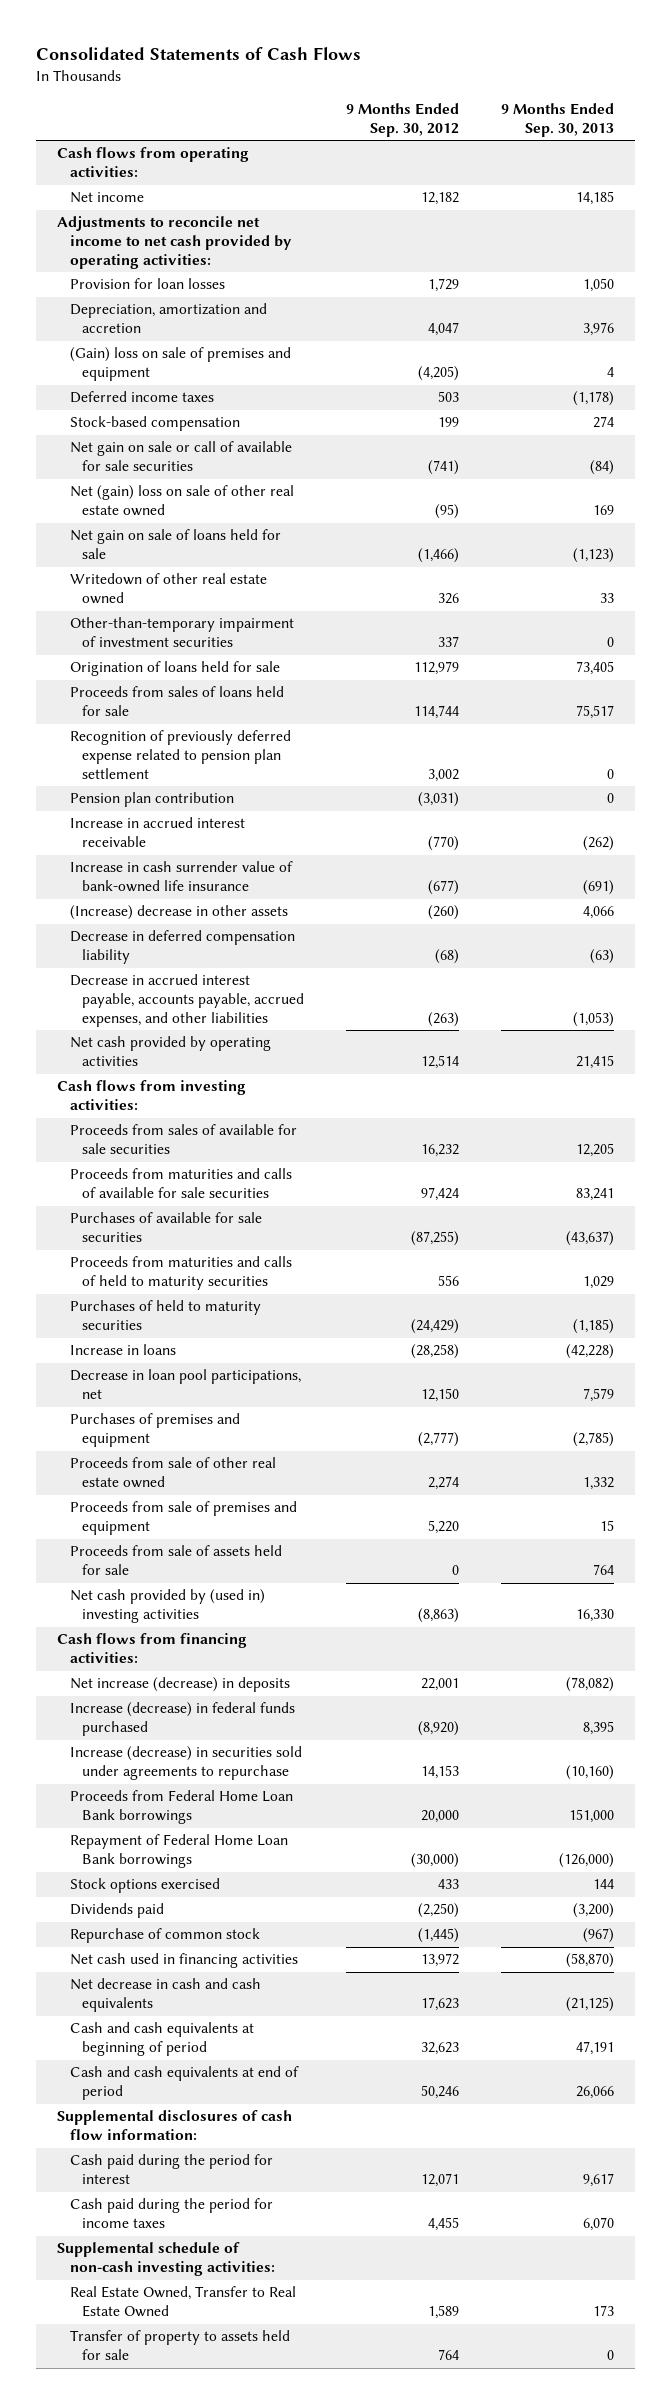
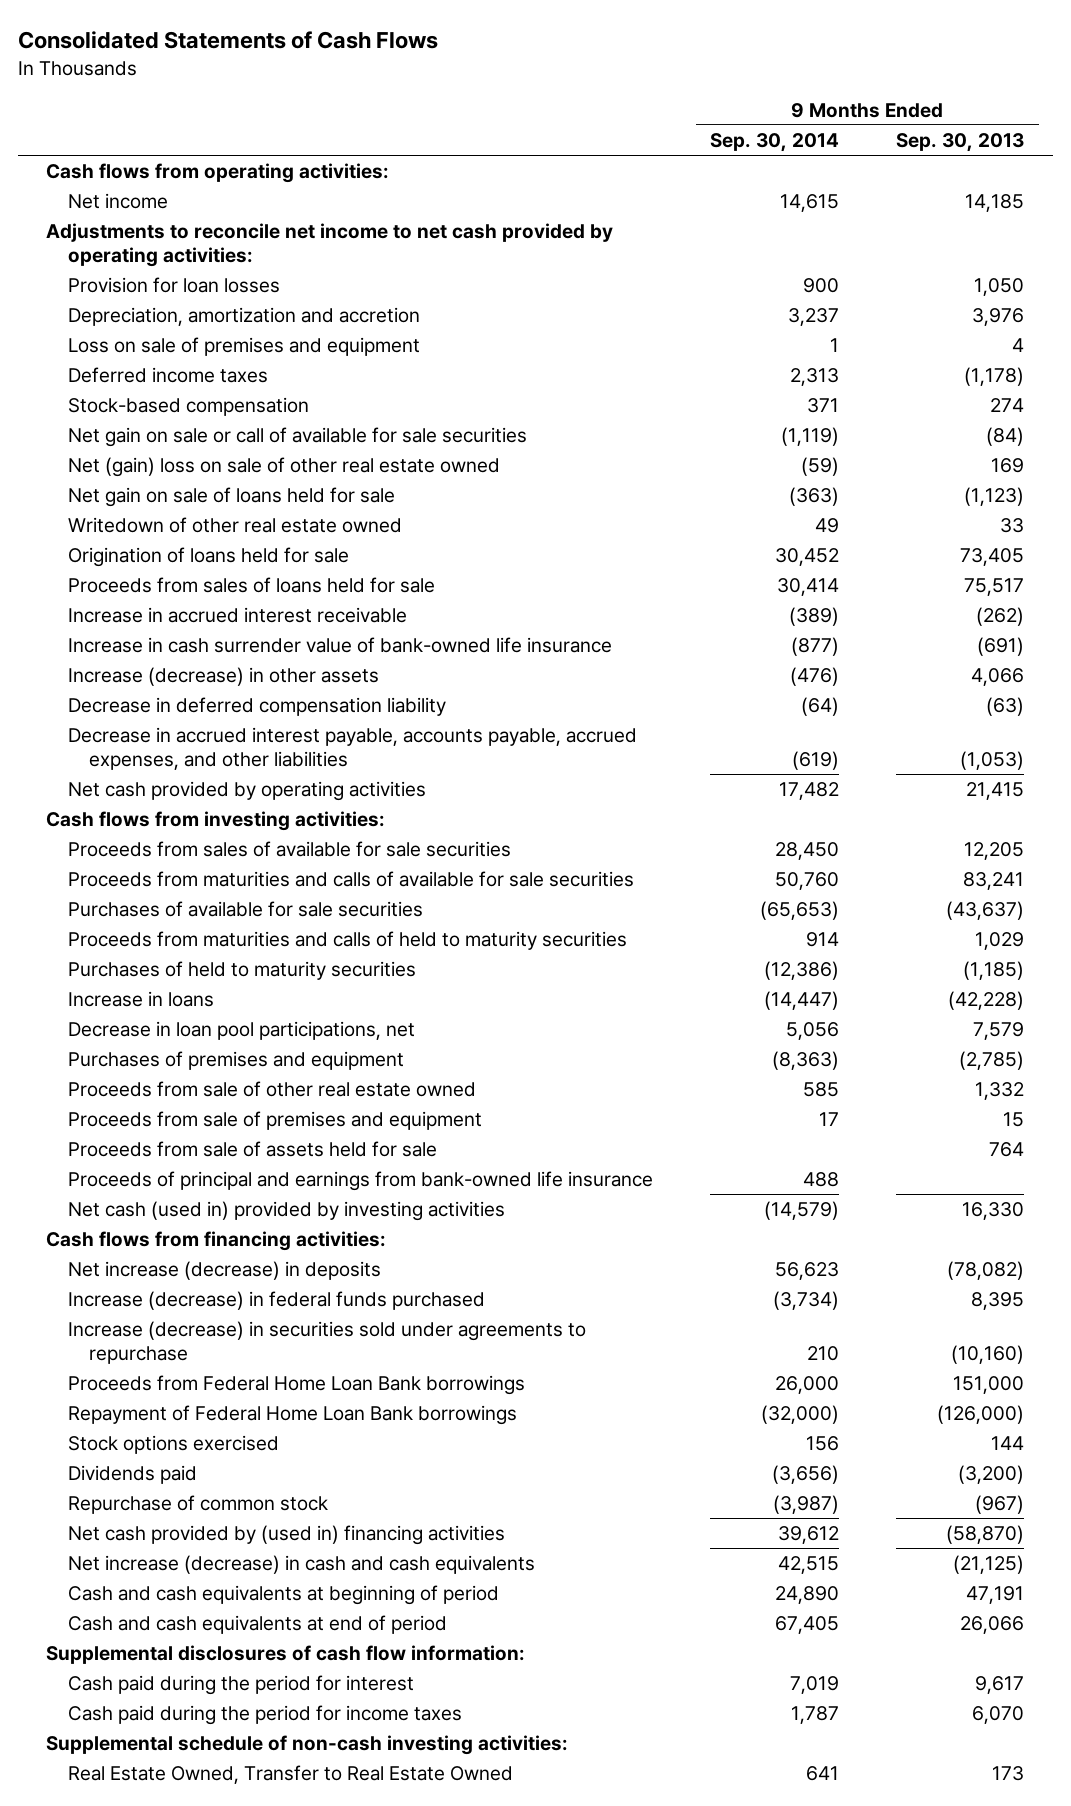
[346,102,460,137] 9 Months Ended Sep. 30, 2012 -> none
none -> [710,132,840,152] Sep. 30, 2014
[69,347,291,382] (Gain) loss on sale of premises and equipment -> [67,337,420,357] Loss on sale of premises and equipment
[69,617,294,648] Other-than-temporary impairment of investment securities -> none
[69,730,291,780] Recognition of previously deferred expense related to pension plan settlement -> none
[69,792,234,808] Pension plan contribution -> none
[69,905,288,921] (Increase) decrease in other assets -> [67,667,379,687] Increase (decrease) in other assets
none -> [67,1171,653,1192] Proceeds of principal and earnings from bank-owned life insurance
[69,1589,265,1624] Net cash provided by (used in) investing activities -> [67,1201,505,1222] Net cash (used in) provided by investing activities
[69,1953,298,1969] Net cash used in financing activities -> [67,1525,505,1546] Net cash provided by (used in) financing activities
[69,1978,261,2013] Net decrease in cash and cash equivalents -> [67,1555,535,1575] Net increase (decrease) in cash and cash equivalents
[69,2330,290,2361] Transfer of property to assets held for sale -> none

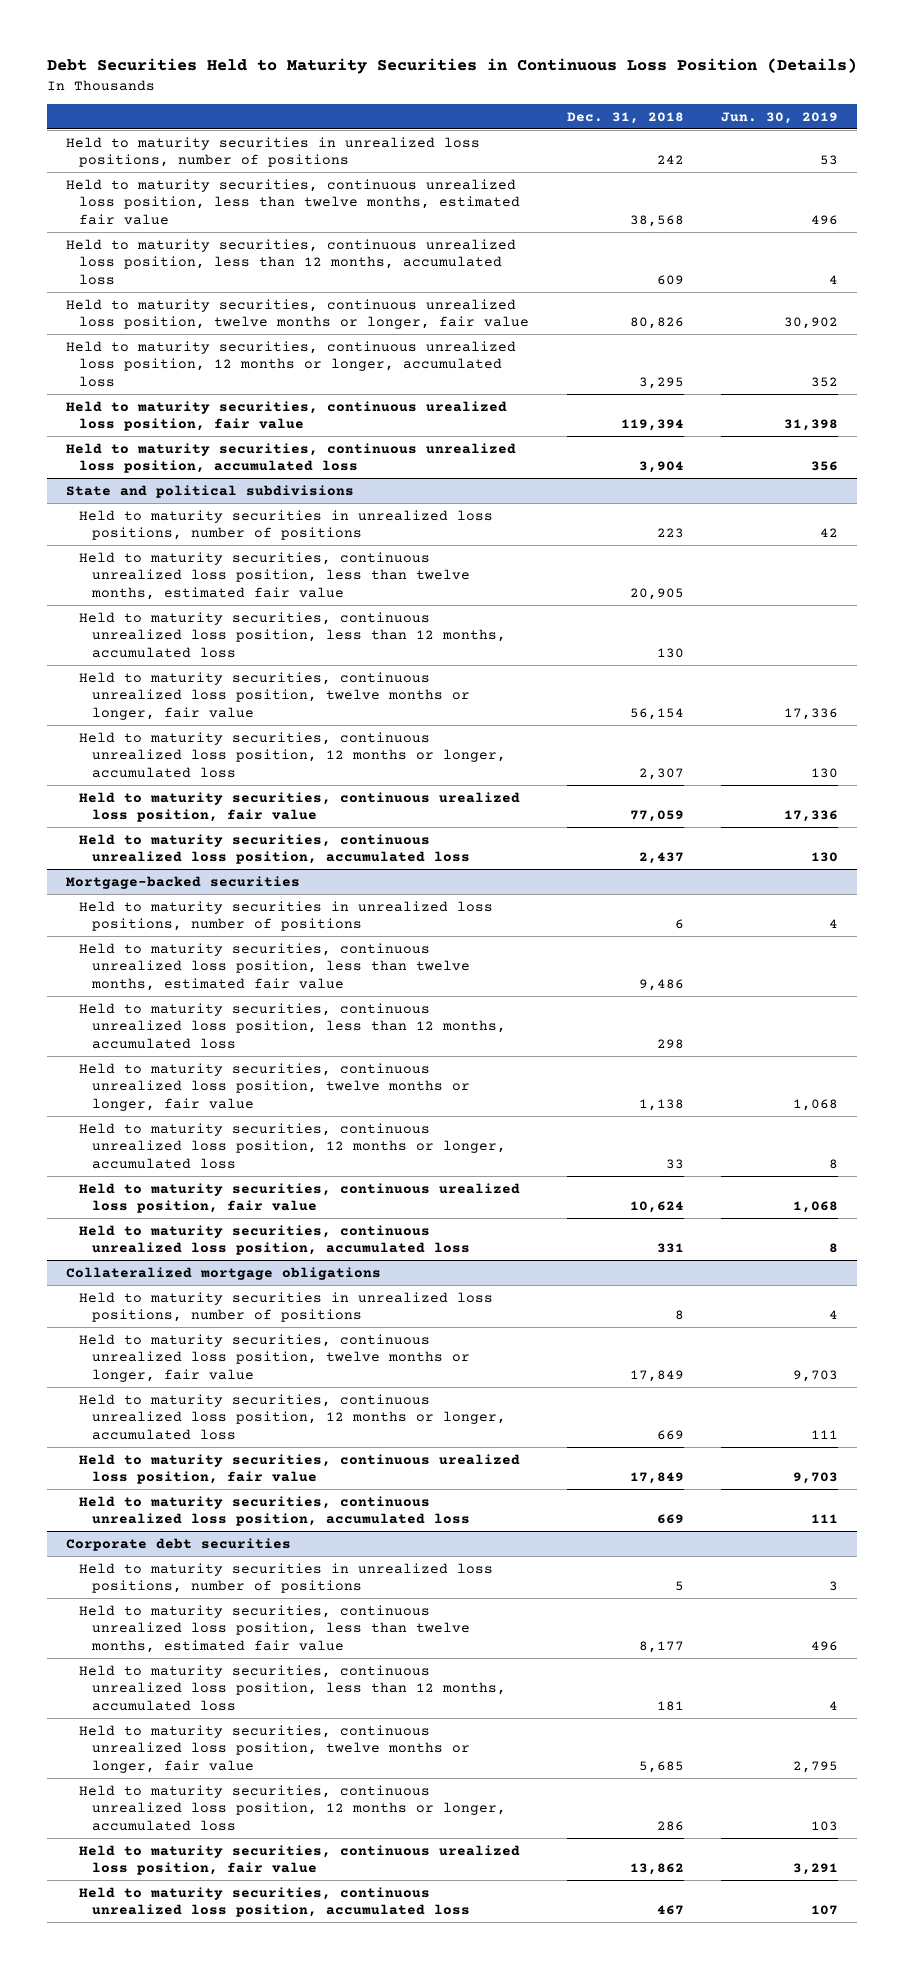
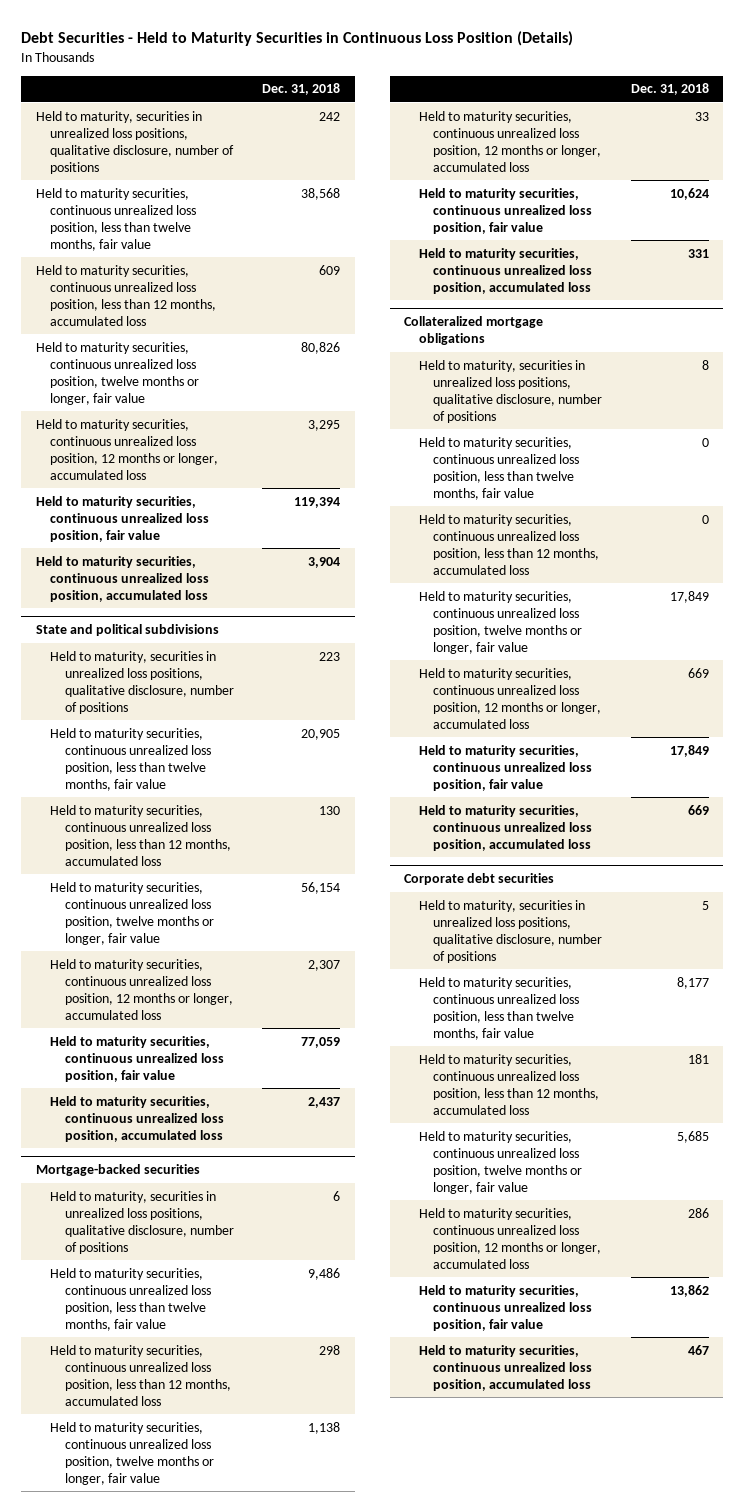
[47,57,858,74] Debt Securities Held to Maturity Securities in Continuous Loss Position (Details) -> [21,30,574,46] Debt Securities - Held to Maturity Securities in Continuous Loss Position (Details)
[721,111,839,124] Jun. 30, 2019 -> none
[65,136,480,168] Held to maturity securities in unrealized loss positions, number of positions -> [35,110,235,174] Held to maturity, securities in unrealized loss positions, qualitative disclosure, number of positions
[65,178,521,225] Held to maturity securities, continuous unrealized loss position, less than twelve months, estimated fair value -> [35,187,197,251] Held to maturity securities, continuous unrealized loss position, less than twelve months, fair value
[65,400,507,432] Held to maturity securities, continuous urealized loss position, fair value -> [35,495,210,542] Held to maturity securities, continuous unrealized loss position, fair value
[79,509,494,541] Held to maturity securities in unrealized loss positions, number of positions -> [50,650,234,714] Held to maturity, securities in unrealized loss positions, qualitative disclosure, number of positions
[79,551,471,600] Held to maturity securities, continuous unrealized loss position, less than twelve months, estimated fair value -> [50,727,211,791] Held to maturity securities, continuous unrealized loss position, less than twelve months, fair value
[79,791,521,823] Held to maturity securities, continuous urealized loss position, fair value -> [50,1035,224,1082] Held to maturity securities, continuous unrealized loss position, fair value
[79,900,494,932] Held to maturity securities in unrealized loss positions, number of positions -> [50,1190,234,1254] Held to maturity, securities in unrealized loss positions, qualitative disclosure, number of positions
[79,942,471,991] Held to maturity securities, continuous unrealized loss position, less than twelve months, estimated fair value -> [50,1267,211,1331] Held to maturity securities, continuous unrealized loss position, less than twelve months, fair value
[79,1182,521,1214] Held to maturity securities, continuous urealized loss position, fair value -> [418,187,593,234] Held to maturity securities, continuous unrealized loss position, fair value
[79,1291,494,1323] Held to maturity securities in unrealized loss positions, number of positions -> [418,359,603,423] Held to maturity, securities in unrealized loss positions, qualitative disclosure, number of positions
none -> [418,436,580,500] Held to maturity securities, continuous unrealized loss position, less than twelve months, fair value
none -> [418,513,600,575] Held to maturity securities, continuous unrealized loss position, less than 12 months, accumulated loss
[79,1453,521,1485] Held to maturity securities, continuous urealized loss position, fair value -> [418,744,593,791] Held to maturity securities, continuous unrealized loss position, fair value
[79,1562,494,1594] Held to maturity securities in unrealized loss positions, number of positions -> [418,899,603,963] Held to maturity, securities in unrealized loss positions, qualitative disclosure, number of positions
[79,1604,471,1653] Held to maturity securities, continuous unrealized loss position, less than twelve months, estimated fair value -> [418,976,580,1040] Held to maturity securities, continuous unrealized loss position, less than twelve months, fair value
[79,1844,521,1876] Held to maturity securities, continuous urealized loss position, fair value -> [418,1284,593,1331] Held to maturity securities, continuous unrealized loss position, fair value

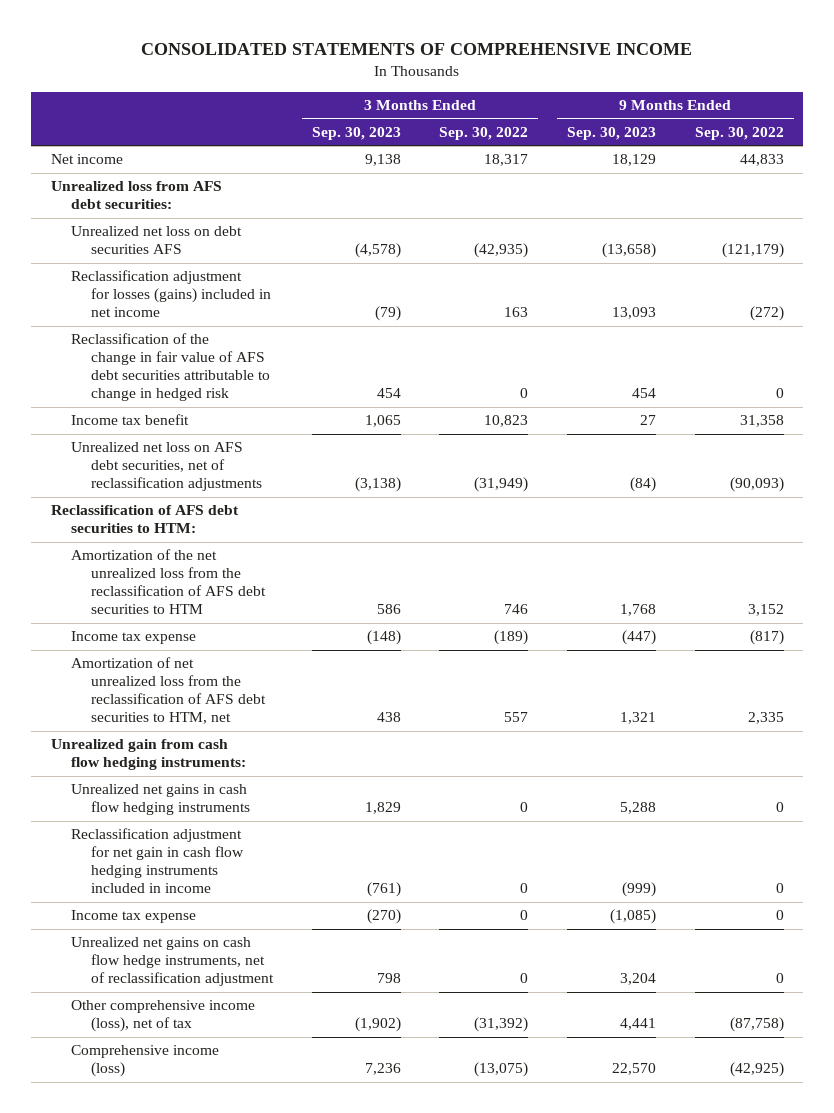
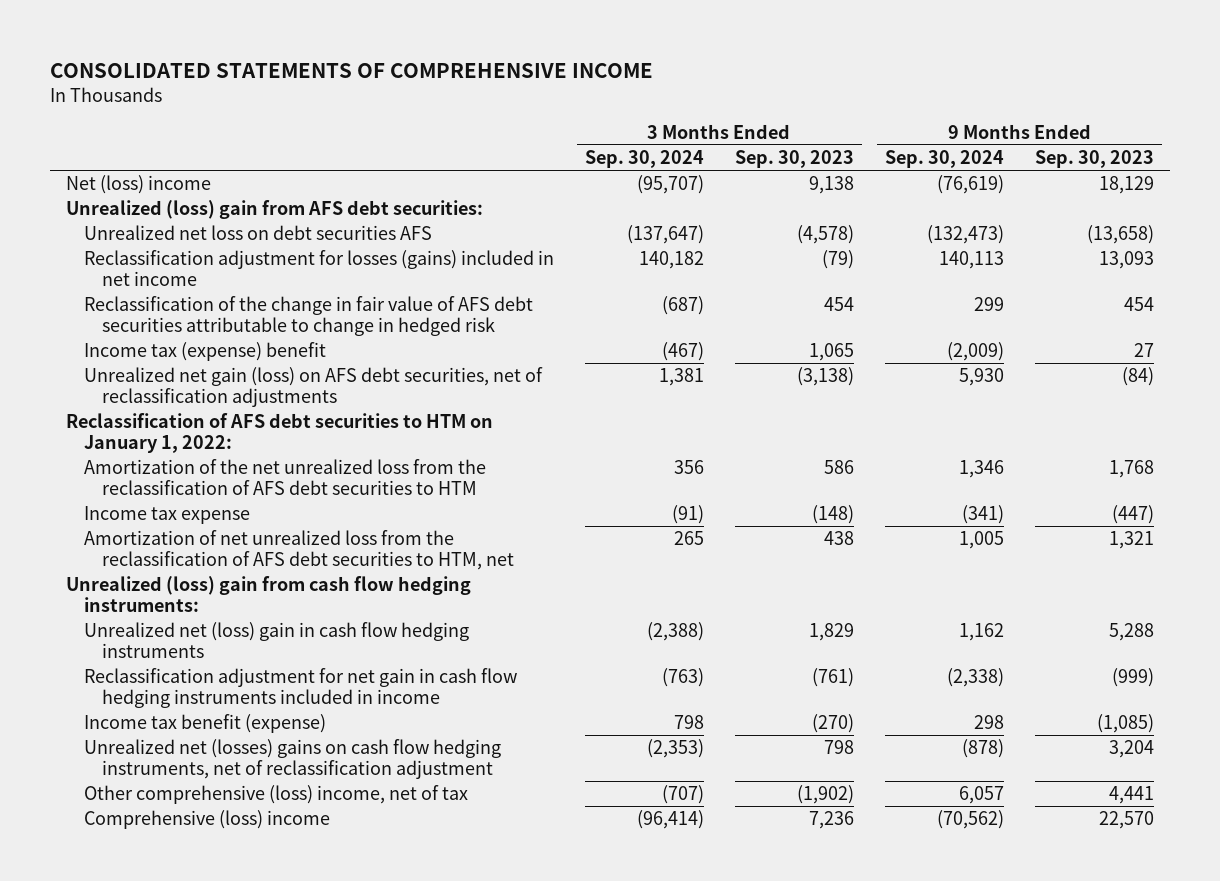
[439,126,529,140] Sep. 30, 2022 -> none
[694,126,784,140] Sep. 30, 2022 -> none
none -> [584,149,704,168] Sep. 30, 2024
none -> [885,149,1005,168] Sep. 30, 2024
[50,154,123,165] Net income -> [65,175,211,195] Net (loss) income
[50,181,222,210] Unrealized loss from AFS debt securities: -> [65,200,483,220] Unrealized (loss) gain from AFS debt securities:
[70,414,189,426] Income tax benefit -> [83,342,326,362] Income tax (expense) benefit
[70,442,262,492] Unrealized net loss on AFS debt securities, net of reclassification adjustments -> [83,367,543,408] Unrealized net gain (loss) on AFS debt securities, net of reclassification adjustments
[50,505,239,534] Reclassification of AFS debt securities to HTM: -> [65,413,493,454] Reclassification of AFS debt securities to HTM on January 1, 2022:
[50,739,246,771] Unrealized gain from cash flow hedging instruments: -> [65,576,471,613] Unrealized (loss) gain from cash flow hedging instruments:
[70,784,250,816] Unrealized net gains in cash flow hedging instruments -> [83,622,469,659] Unrealized net (loss) gain in cash flow hedging instruments
[70,910,196,924] Income tax expense -> [83,714,326,734] Income tax benefit (expense)
[70,937,274,987] Unrealized net gains on cash flow hedge instruments, net of reclassification adjustment -> [83,739,501,780] Unrealized net (losses) gains on cash flow hedging instruments, net of reclassification adjustment
[70,1000,255,1033] Other comprehensive income (loss), net of tax -> [83,785,468,805] Other comprehensive (loss) income, net of tax
[70,1045,219,1078] Comprehensive income (loss) -> [83,810,330,830] Comprehensive (loss) income

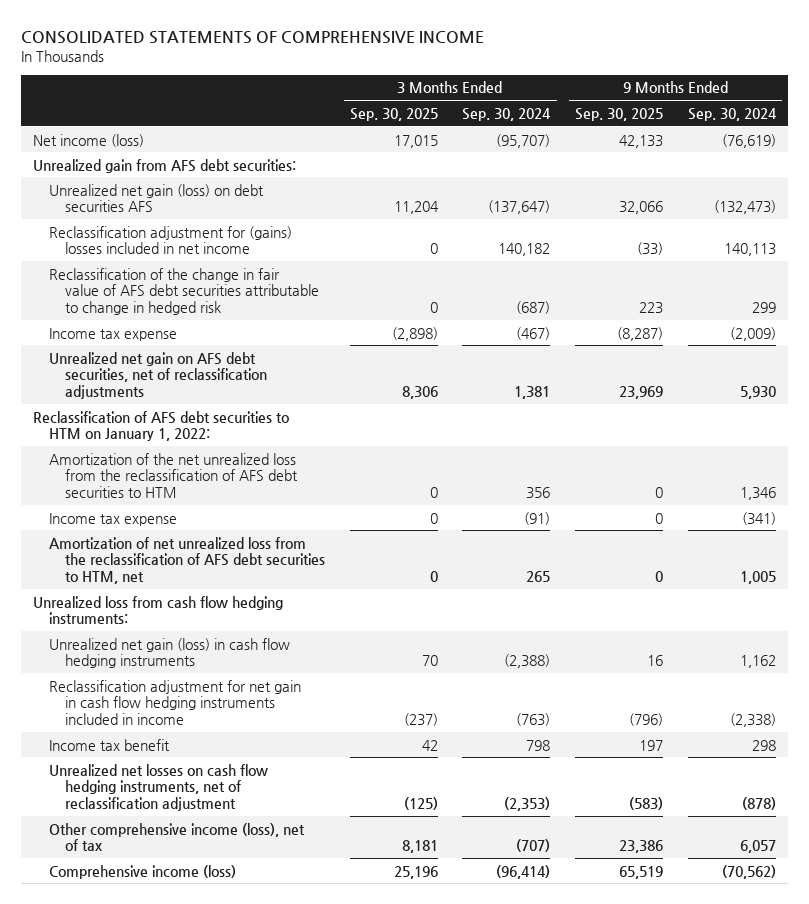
[735,149,855,168] Sep. 30, 2023 -> none
[1035,149,1155,168] Sep. 30, 2023 -> none
none -> [349,107,438,121] Sep. 30, 2025
none -> [575,107,664,121] Sep. 30, 2025
[65,175,211,195] Net (loss) income -> [33,133,145,147] Net income (loss)
[65,200,483,220] Unrealized (loss) gain from AFS debt securities: -> [33,158,297,173] Unrealized gain from AFS debt securities:
[83,225,432,241] Unrealized net loss on debt securities AFS -> [49,183,265,213] Unrealized net gain (loss) on debt securities AFS
[83,250,554,287] Reclassification adjustment for losses (gains) included in net income -> [49,225,293,255] Reclassification adjustment for (gains) losses included in net income
[83,342,326,362] Income tax (expense) benefit -> [49,327,178,341] Income tax expense
[83,367,543,408] Unrealized net gain (loss) on AFS debt securities, net of reclassification adjustments -> [49,351,268,400] Unrealized net gain on AFS debt securities, net of reclassification adjustments
[65,576,471,613] Unrealized (loss) gain from cash flow hedging instruments: -> [33,595,284,625] Unrealized loss from cash flow hedging instruments:
[83,622,469,659] Unrealized net (loss) gain in cash flow hedging instruments -> [49,637,291,669] Unrealized net gain (loss) in cash flow hedging instruments
[83,714,326,734] Income tax benefit (expense) -> [49,738,171,751] Income tax benefit
[83,739,501,780] Unrealized net (losses) gains on cash flow hedging instruments, net of reclassification adjustment -> [49,763,269,812] Unrealized net losses on cash flow hedging instruments, net of reclassification adjustment
[83,785,468,805] Other comprehensive (loss) income, net of tax -> [49,822,306,852] Other comprehensive income (loss), net of tax
[83,810,330,830] Comprehensive (loss) income -> [49,864,237,879] Comprehensive income (loss)

